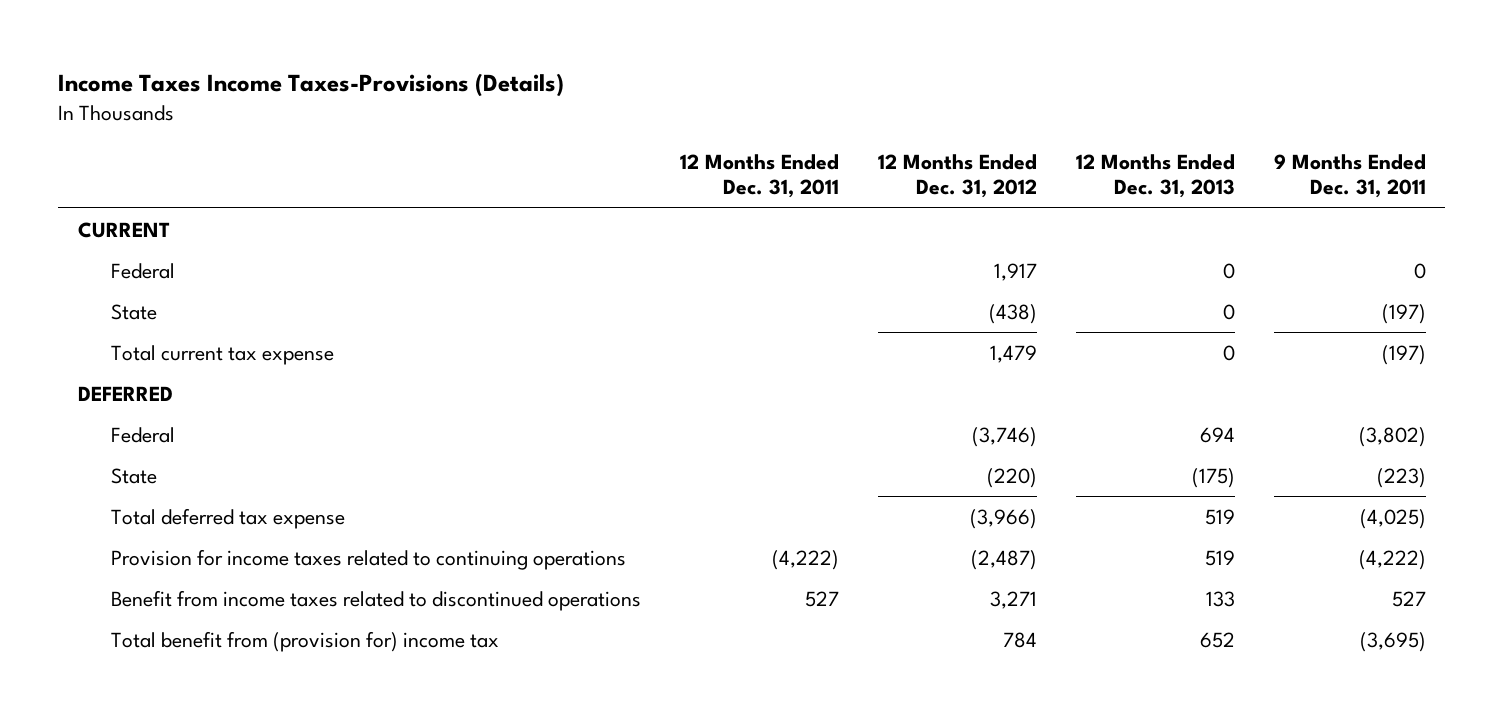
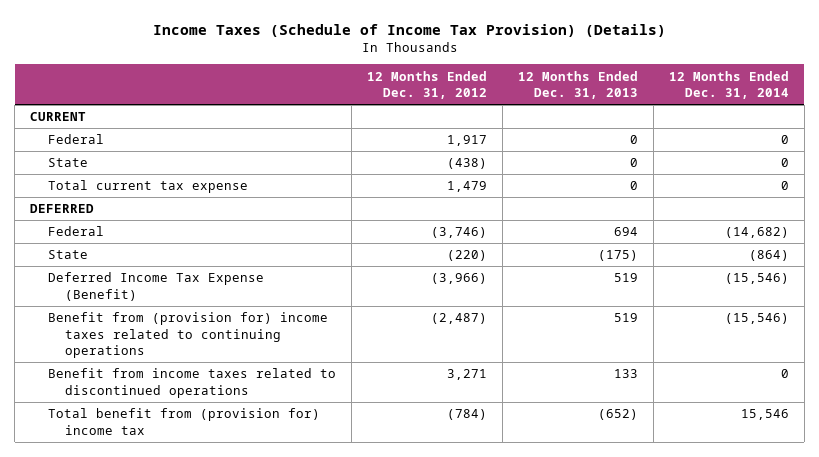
[58,73,565,98] Income Taxes Income Taxes-Provisions (Details) -> [152,23,666,37] Income Taxes (Schedule of Income Tax Provision) (Details)
[679,154,839,199] 12 Months Ended Dec. 31, 2011 -> none
[1273,154,1426,199] 9 Months Ended Dec. 31, 2011 -> none
none -> [668,70,789,100] 12 Months Ended Dec. 31, 2014
[110,507,345,529] Total deferred tax expense -> [47,272,264,301] Deferred Income Tax Expense (Benefit)
[110,548,626,570] Provision for income taxes related to continuing operations -> [47,312,328,359] Benefit from (provision for) income taxes related to continuing operations
[1002,631,1037,648] 784 -> [446,409,487,421] (784)
[1199,631,1235,648] 652 -> [597,409,638,421] (652)

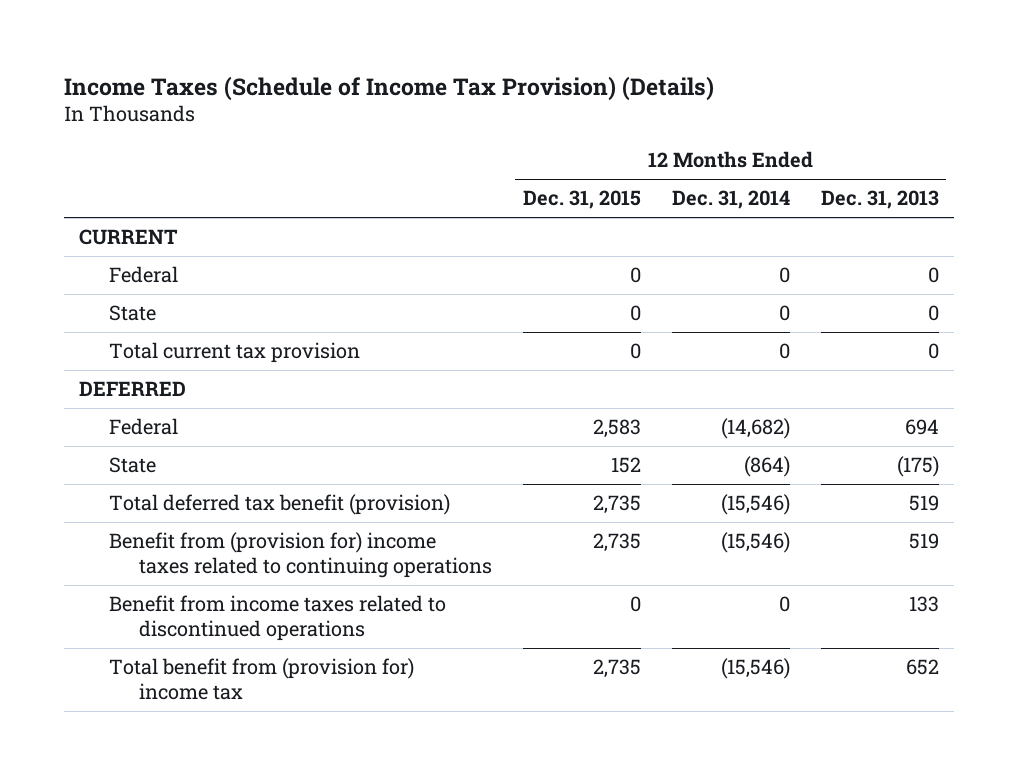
[366,70,487,100] 12 Months Ended Dec. 31, 2012 -> none
none -> [523,190,642,210] Dec. 31, 2015
[47,180,248,194] Total current tax expense -> [109,342,361,364] Total current tax provision
[47,272,264,301] Deferred Income Tax Expense (Benefit) -> [109,494,451,516] Total deferred tax benefit (provision)
[597,409,638,421] (652) -> [905,659,939,676] 652
[740,409,789,421] 15,546 -> [720,658,790,680] (15,546)

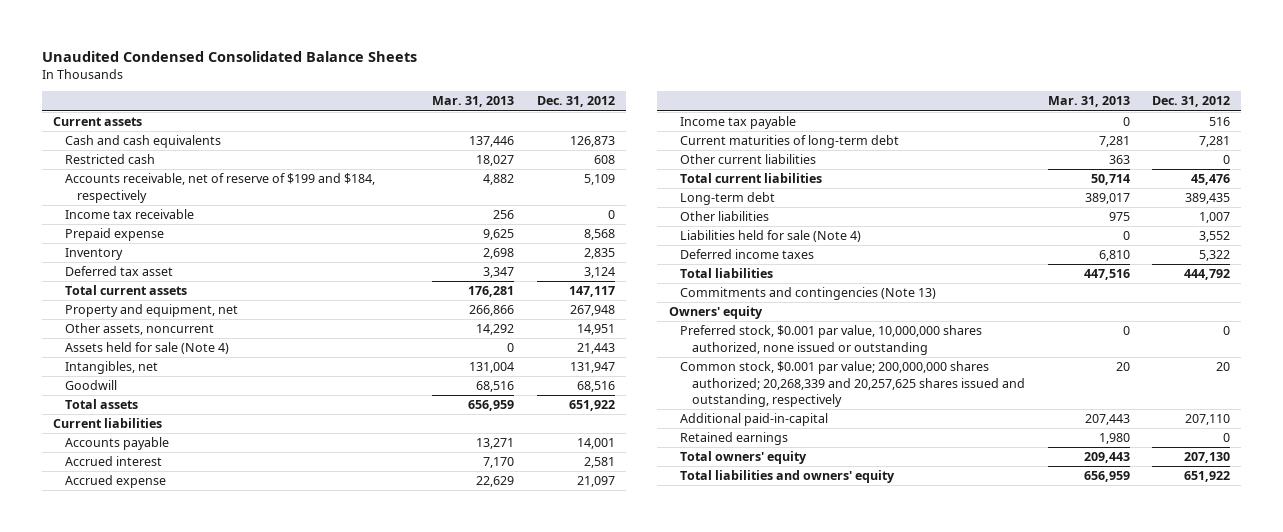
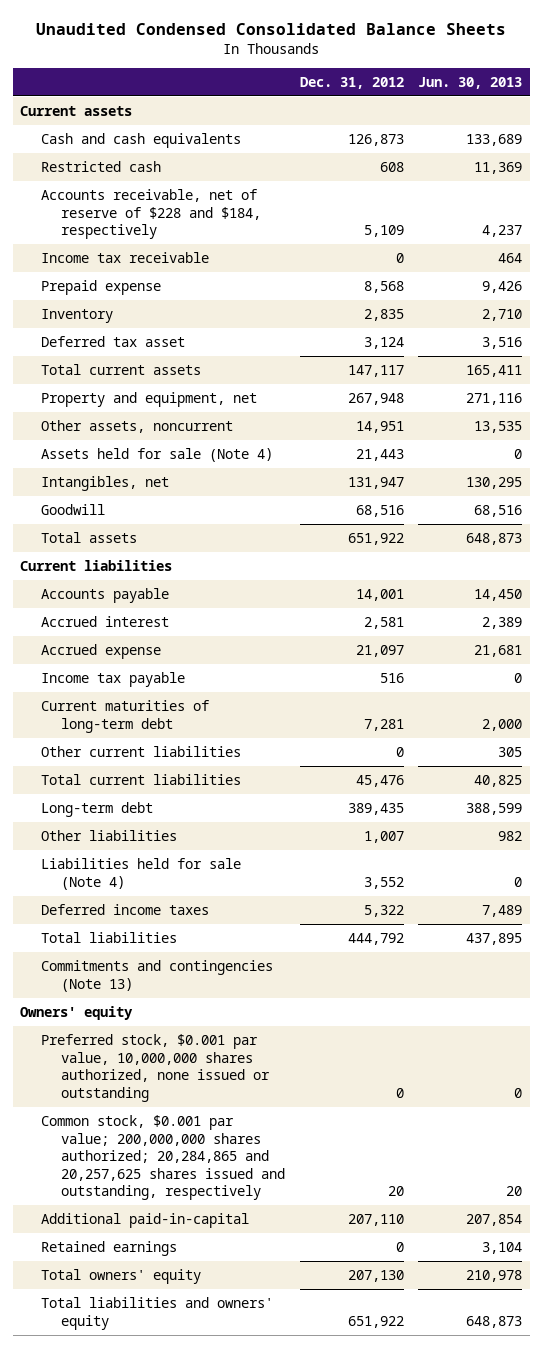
[432,96,515,108] Mar. 31, 2013 -> none
none -> [418,76,523,89] Jun. 30, 2013
[64,173,375,203] Accounts receivable, net of reserve of $199 and $184, respectively -> [40,189,262,240] Accounts receivable, net of reserve of $228 and $184, respectively
[680,361,1026,407] Common stock, $0.001 par value; 200,000,000 shares authorized; 20,268,339 and 20,257,625 shares issued and outstanding, respectively -> [40,1115,286,1201] Common stock, $0.001 par value; 200,000,000 shares authorized; 20,284,865 and 20,257,625 shares issued and outstanding, respectively

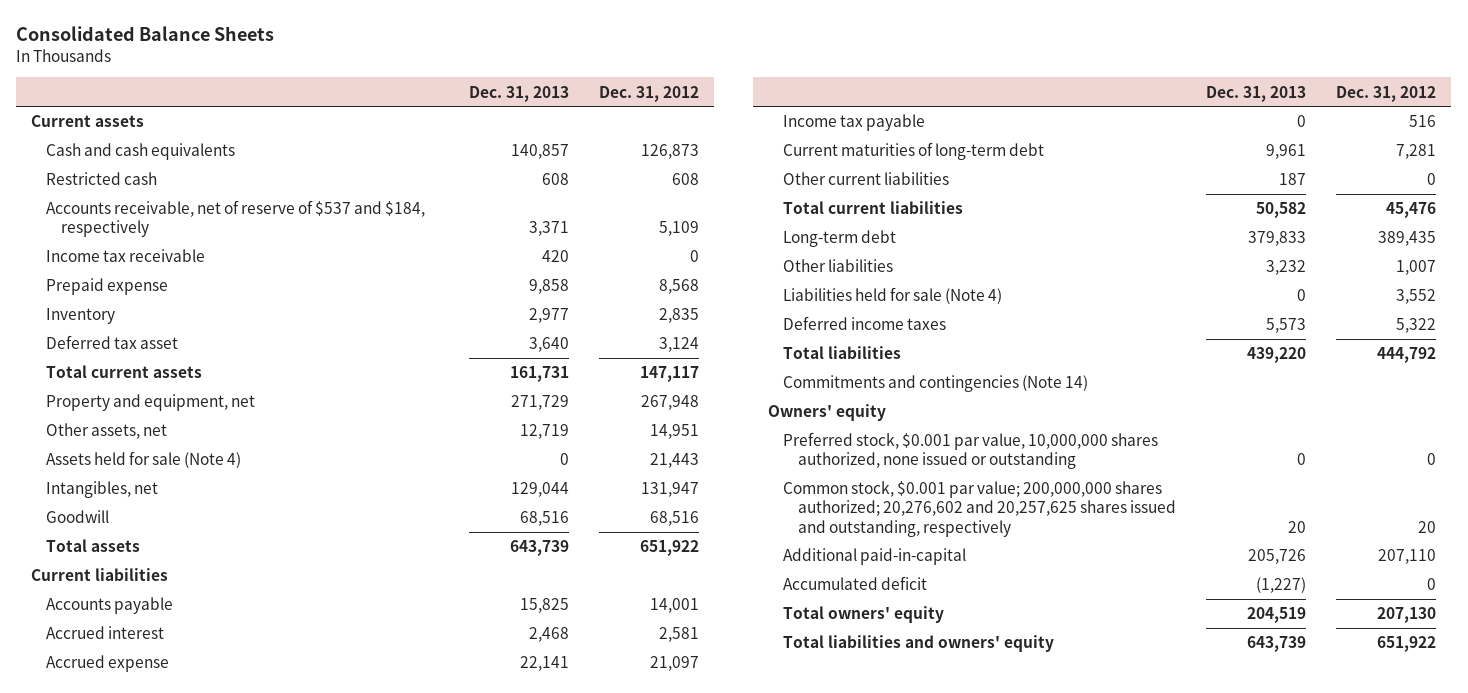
[36,22,507,35] Unaudited Condensed Consolidated Balance Sheets -> [16,25,275,41] Consolidated Balance Sheets
[418,76,523,89] Jun. 30, 2013 -> none
none -> [469,85,570,102] Dec. 31, 2013
[40,189,262,240] Accounts receivable, net of reserve of $228 and $184, respectively -> [46,200,426,238] Accounts receivable, net of reserve of $537 and $184, respectively
[40,420,233,434] Other assets, noncurrent -> [46,423,168,440] Other assets, net
[40,960,273,992] Commitments and contingencies (Note 13) -> [783,375,1089,393] Commitments and contingencies (Note 14)
[40,1115,286,1201] Common stock, $0.001 par value; 200,000,000 shares authorized; 20,284,865 and 20,257,625 shares issued and outstanding, respectively -> [783,481,1177,537] Common stock, $0.001 par value; 200,000,000 shares authorized; 20,276,602 and 20,257,625 shares issued and outstanding, respectively
[40,1241,177,1257] Retained earnings -> [783,576,928,591] Accumulated deficit

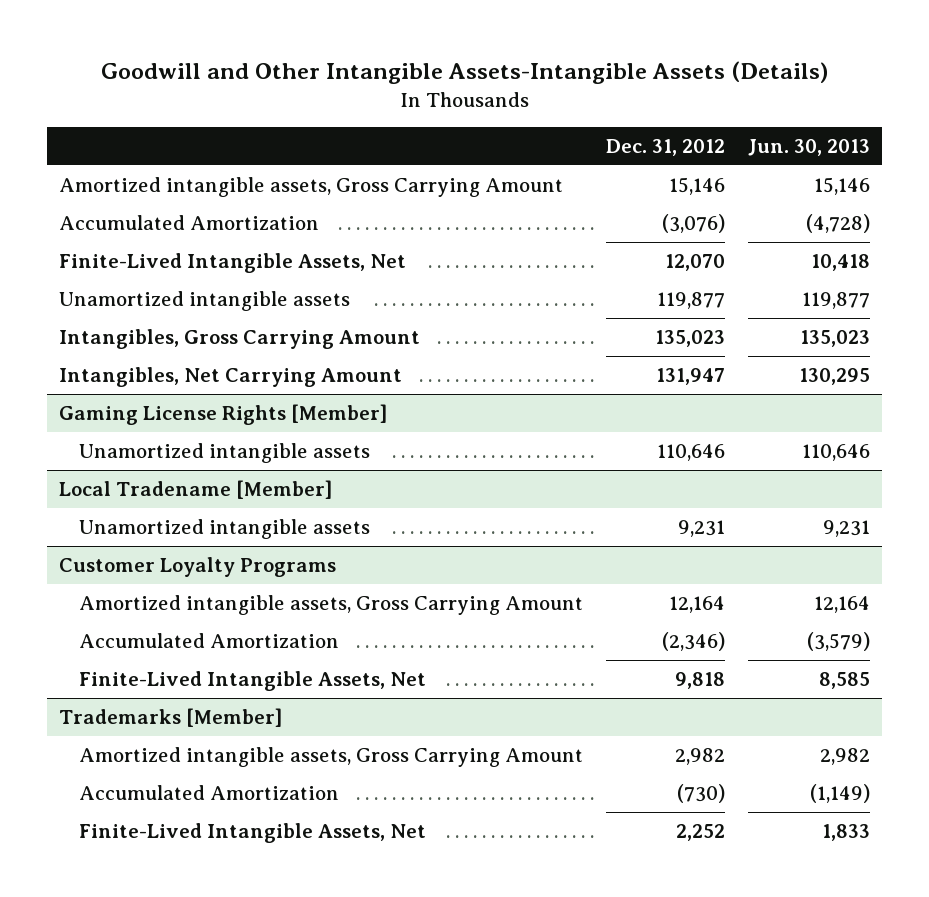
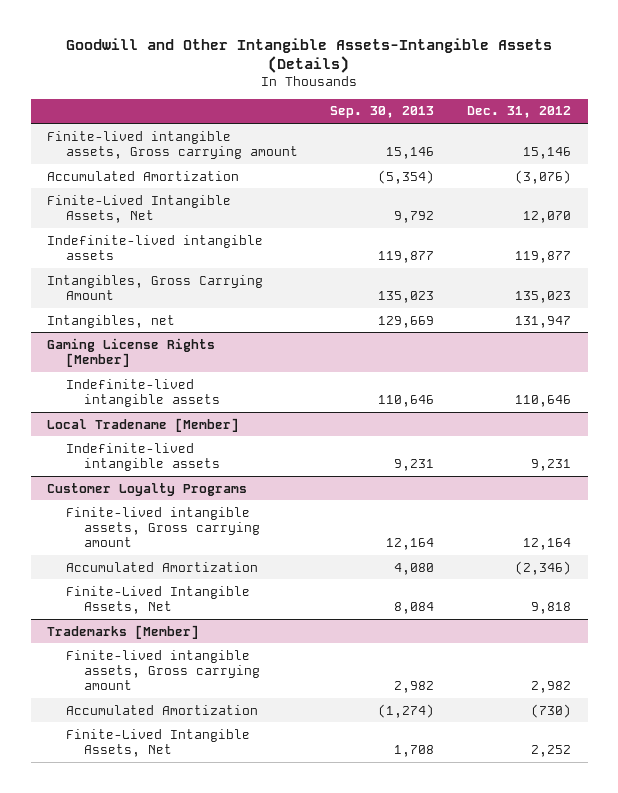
[748,138,871,156] Jun. 30, 2013 -> none
none -> [330,106,435,119] Sep. 30, 2013
[59,176,564,197] Amortized intangible assets, Gross Carrying Amount -> [46,130,298,159] Finite-lived intangible assets, Gross carrying amount
[59,290,351,311] Unamortized intangible assets -> [46,234,263,260] Indefinite-lived intangible assets
[59,366,403,387] Intangibles, Net Carrying Amount -> [46,314,175,328] Intangibles, net
[78,442,370,463] Unamortized intangible assets -> [65,378,221,407] Indefinite-lived intangible assets
[78,518,370,539] Unamortized intangible assets -> [65,442,221,471] Indefinite-lived intangible assets
[78,594,583,615] Amortized intangible assets, Gross Carrying Amount -> [65,506,261,547] Finite-lived intangible assets, Gross carrying amount
[78,746,583,767] Amortized intangible assets, Gross Carrying Amount -> [65,649,261,690] Finite-lived intangible assets, Gross carrying amount

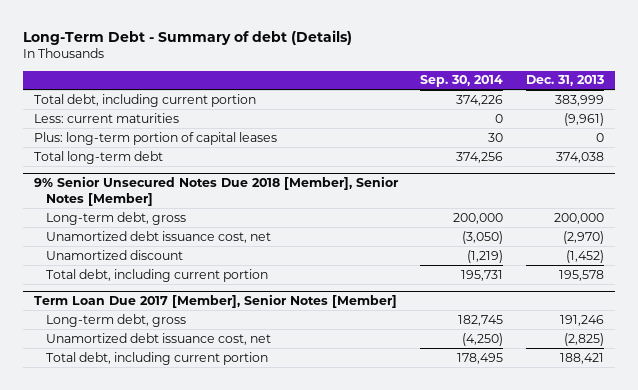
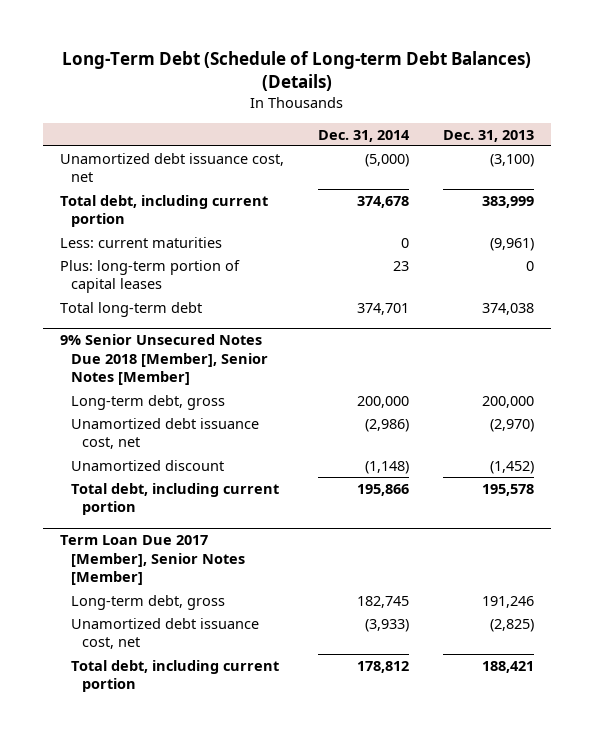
[22,29,352,45] Long-Term Debt - Summary of debt (Details) -> [61,51,531,92] Long-Term Debt (Schedule of Long-term Debt Balances) (Details)
[420,75,504,88] Sep. 30, 2014 -> none
none -> [317,129,410,142] Dec. 31, 2014
none -> [59,152,284,183] Unamortized debt issuance cost, net

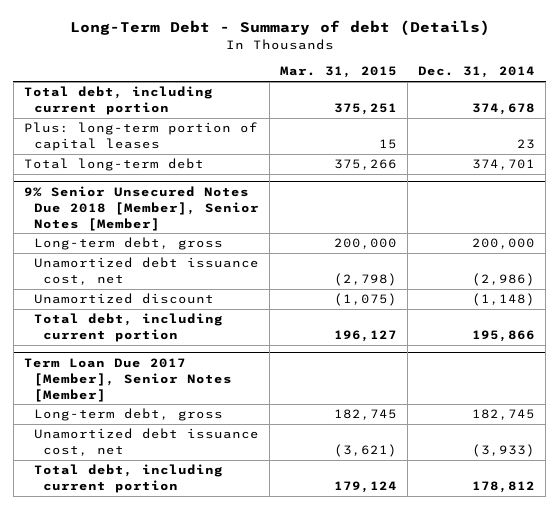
[61,51,531,92] Long-Term Debt (Schedule of Long-term Debt Balances) (Details) -> [69,20,490,37] Long-Term Debt - Summary of debt (Details)
[442,129,534,142] Dec. 31, 2013 -> none
none -> [279,66,397,79] Mar. 31, 2015
[59,152,284,183] Unamortized debt issuance cost, net -> none
[59,236,222,248] Less: current maturities -> none

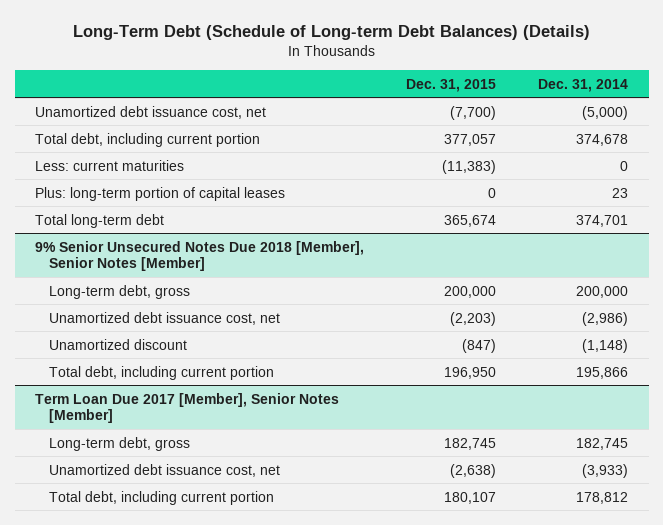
[69,20,490,37] Long-Term Debt - Summary of debt (Details) -> [72,24,590,40] Long-Term Debt (Schedule of Long-term Debt Balances) (Details)
[279,66,397,79] Mar. 31, 2015 -> none
none -> [406,78,497,92] Dec. 31, 2015
none -> [35,105,267,119] Unamortized debt issuance cost, net
none -> [35,159,185,171] Less: current maturities

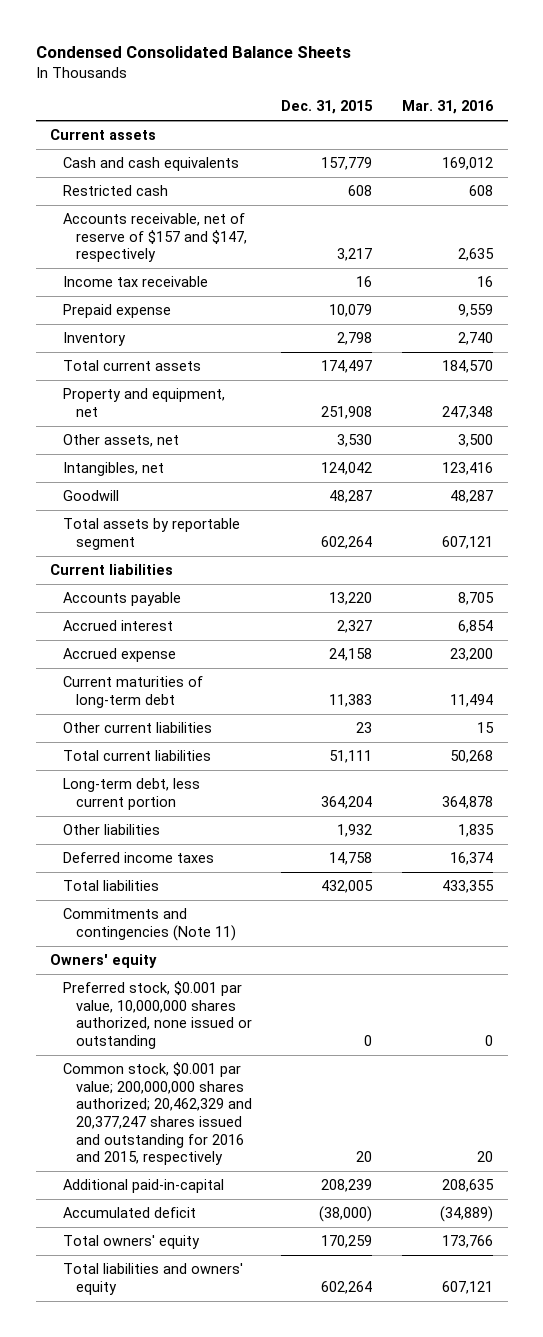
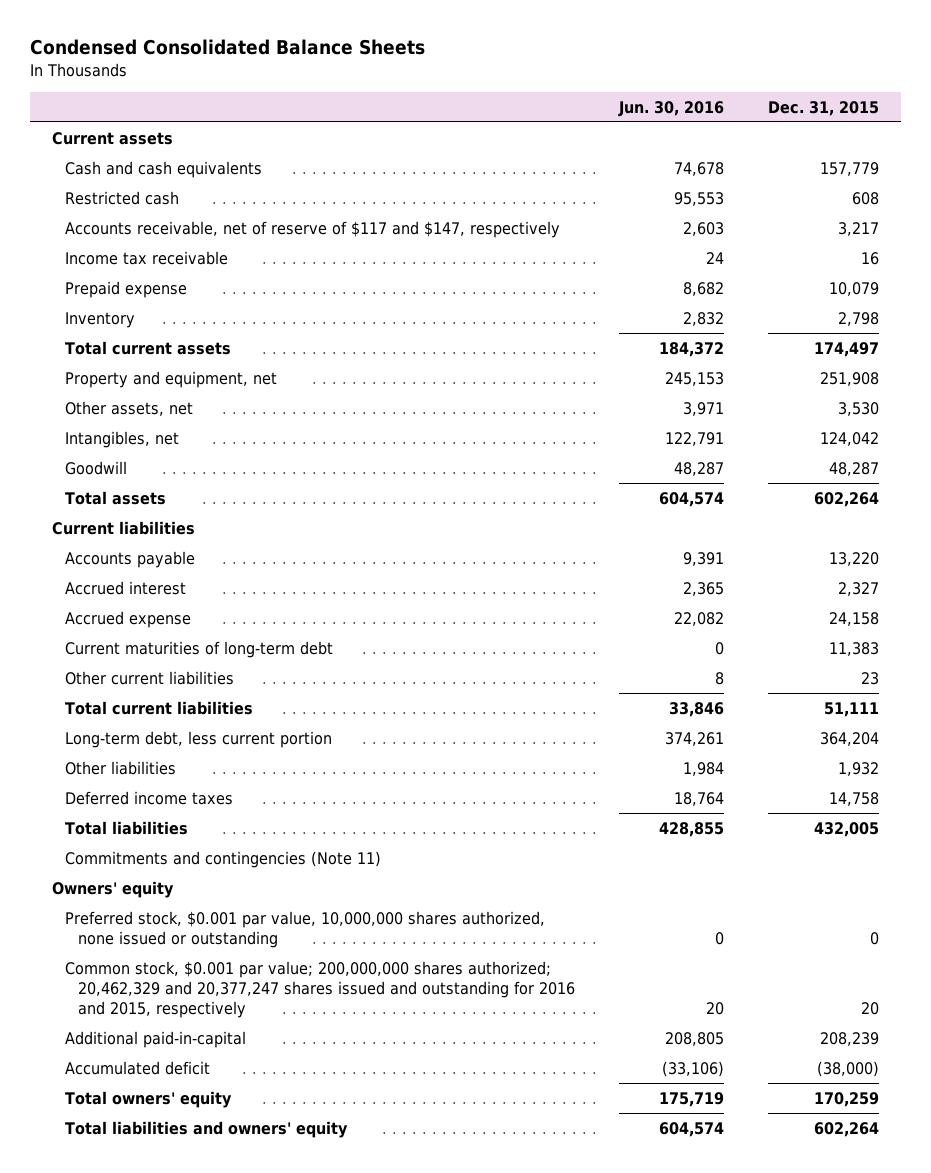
[401,100,494,115] Mar. 31, 2016 -> none
none -> [618,100,725,117] Jun. 30, 2016
[63,213,247,263] Accounts receivable, net of reserve of $157 and $147, respectively -> [64,220,560,238] Accounts receivable, net of reserve of $117 and $147, respectively
[63,518,241,550] Total assets by reportable segment -> [64,490,166,505] Total assets

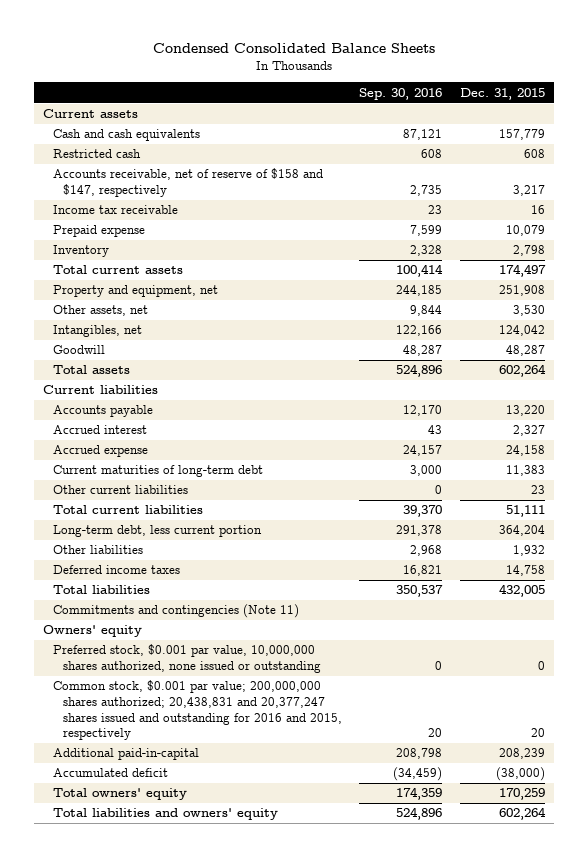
[618,100,725,117] Jun. 30, 2016 -> none
none -> [359,87,443,100] Sep. 30, 2016
[64,220,560,238] Accounts receivable, net of reserve of $117 and $147, respectively -> [52,168,323,198] Accounts receivable, net of reserve of $158 and $147, respectively
[64,960,576,1018] Common stock, $0.001 par value; 200,000,000 shares authorized; 20,462,329 and 20,377,247 shares issued and outstanding for 2016 and 2015, respectively -> [52,680,342,741] Common stock, $0.001 par value; 200,000,000 shares authorized; 20,438,831 and 20,377,247 shares issued and outstanding for 2016 and 2015, respectively

